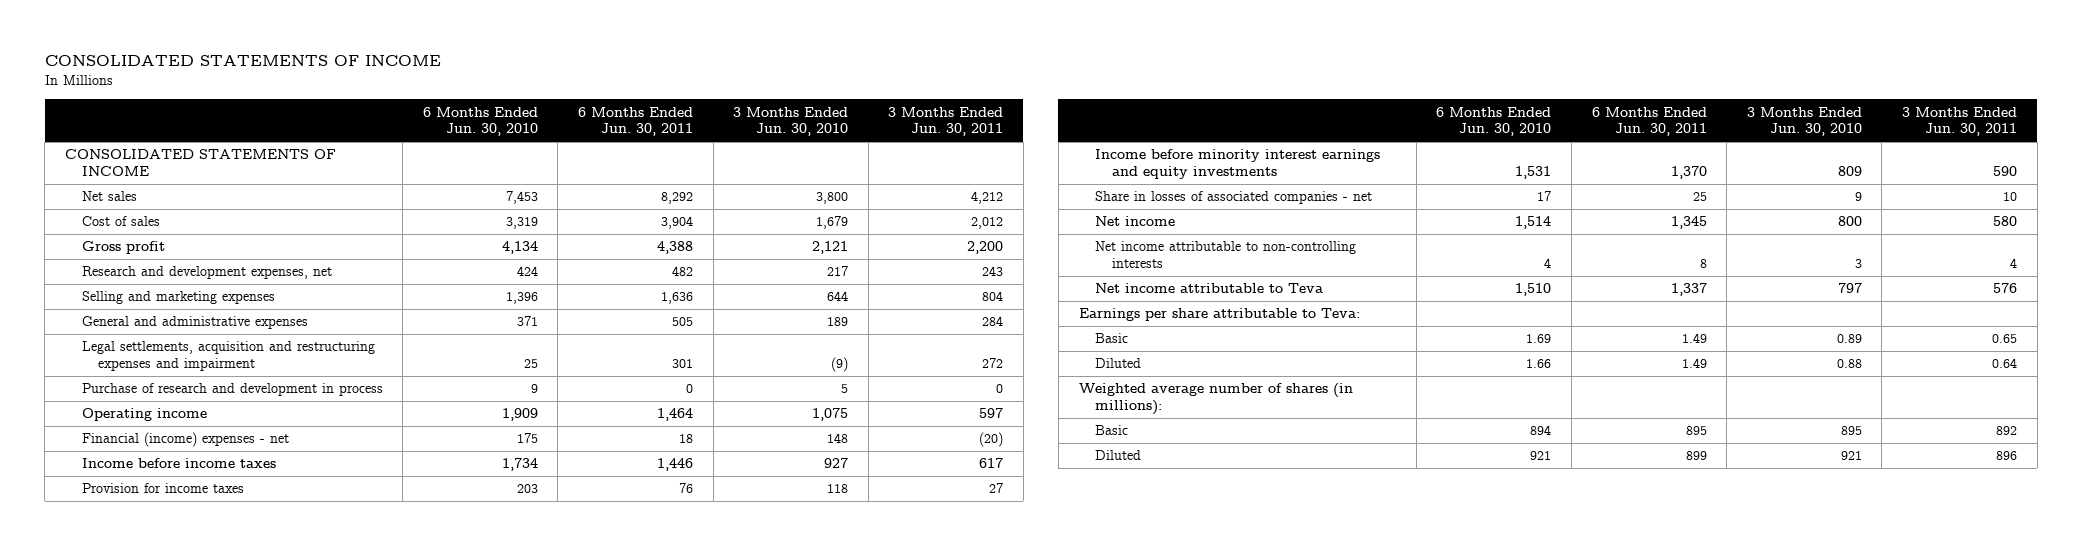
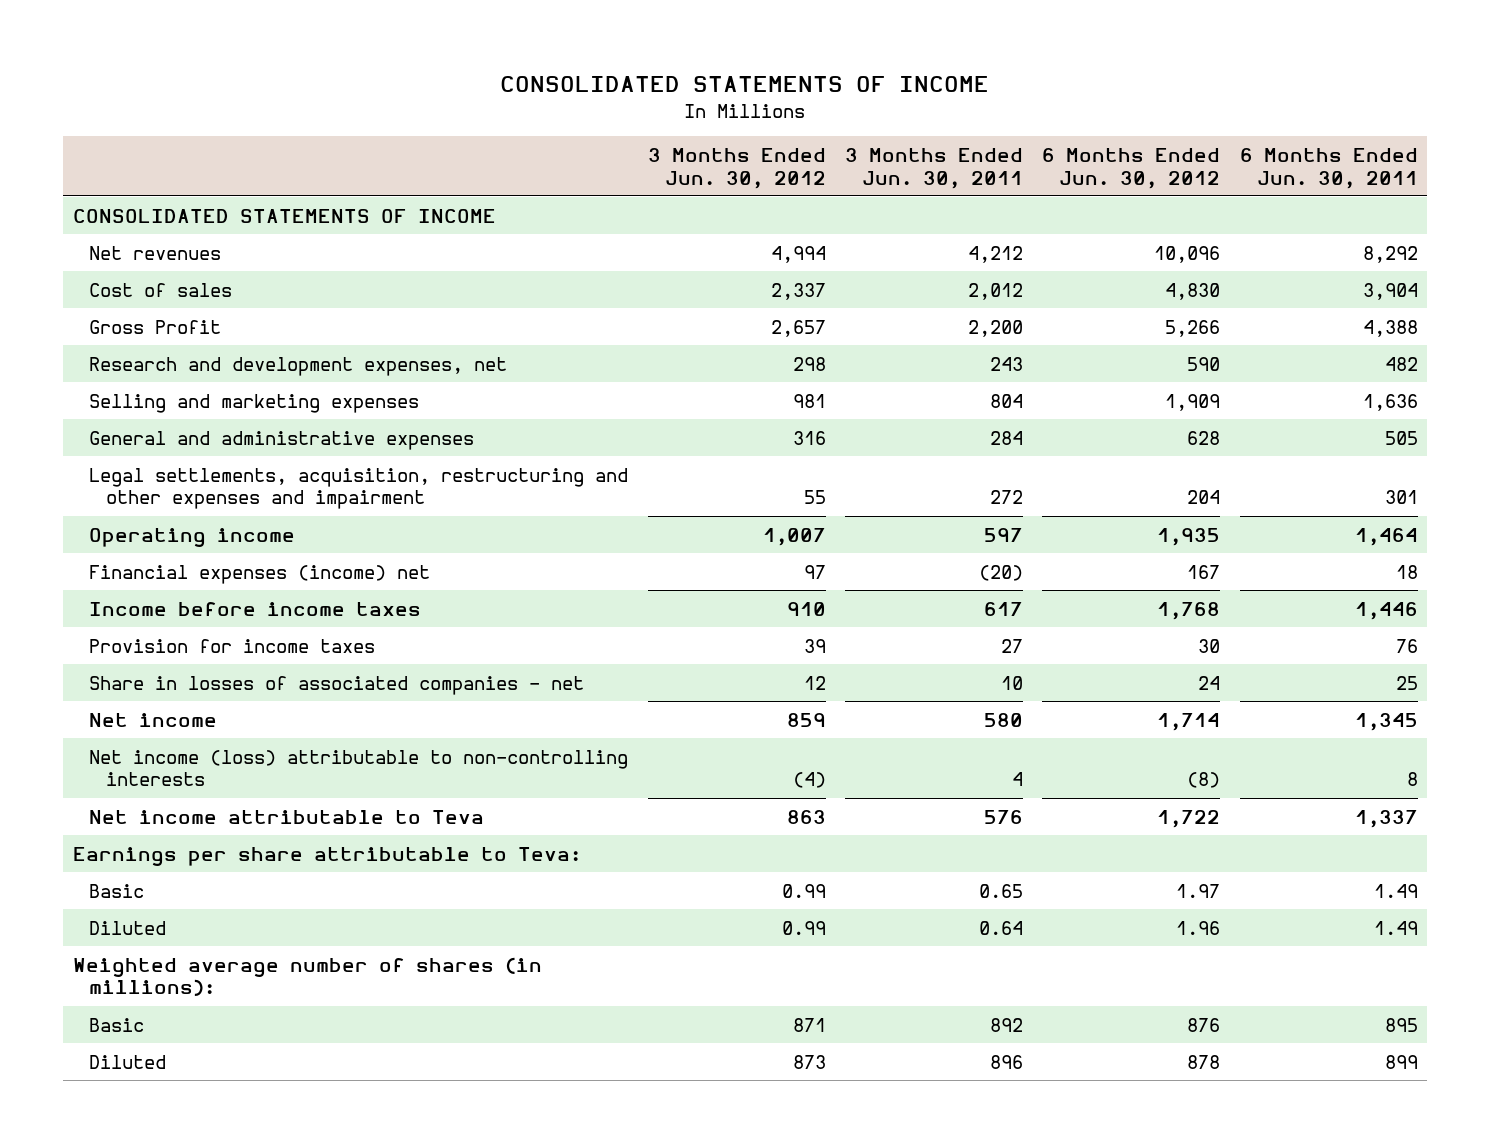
[422,106,538,137] 6 Months Ended Jun. 30, 2010 -> none
[733,106,849,137] 3 Months Ended Jun. 30, 2010 -> none
none -> [647,147,826,189] 3 Months Ended Jun. 30, 2012
none -> [1042,147,1221,189] 6 Months Ended Jun. 30, 2012
[81,191,137,202] Net sales -> [89,245,222,260] Net revenues
[81,241,165,255] Gross profit -> [89,319,222,334] Gross Profit
[81,383,383,397] Purchase of research and development in process -> none
[81,341,375,372] Legal settlements, acquisition and restructuring expenses and impairment -> [89,467,629,510] Legal settlements, acquisition, restructuring and other expenses and impairment
[81,432,289,448] Financial (income) expenses - net -> [89,564,431,584] Financial expenses (income) net
[1095,149,1381,180] Income before minority interest earnings and equity investments -> none
[1095,241,1357,269] Net income attributable to non-controlling interests -> [89,749,629,787] Net income (loss) attributable to non-controlling interests

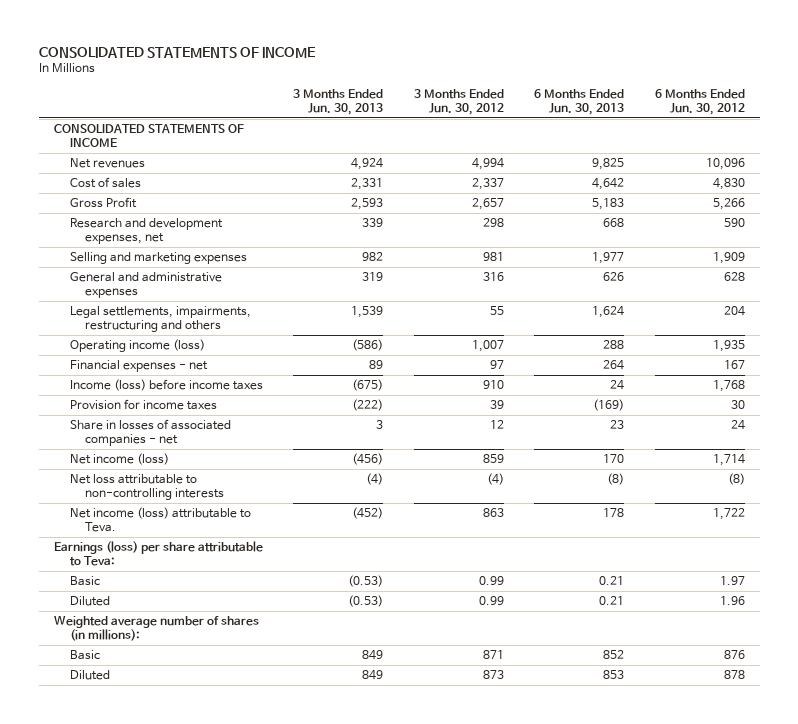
[844,147,1023,189] 3 Months Ended Jun. 30, 2011 -> none
[1239,147,1418,189] 6 Months Ended Jun. 30, 2011 -> none
none -> [293,89,384,116] 3 Months Ended Jun. 30, 2013
none -> [534,89,625,116] 6 Months Ended Jun. 30, 2013
[89,467,629,510] Legal settlements, acquisition, restructuring and other expenses and impairment -> [69,306,251,333] Legal settlements, impairments, restructuring and others
[89,527,296,547] Operating income -> [69,339,205,353] Operating income (loss)
[89,564,431,584] Financial expenses (income) net -> [69,360,208,373] Financial expenses - net
[89,601,422,616] Income before income taxes -> [69,379,263,392] Income (loss) before income taxes
[89,712,218,727] Net income -> [69,453,169,466] Net income (loss)
[89,749,629,787] Net income (loss) attributable to non-controlling interests -> [69,474,225,501] Net loss attributable to non-controlling interests
[89,809,485,824] Net income attributable to Teva -> [69,507,251,533] Net income (loss) attributable to Teva.
[72,846,581,866] Earnings per share attributable to Teva: -> [53,541,263,567] Earnings (loss) per share attributable to Teva:

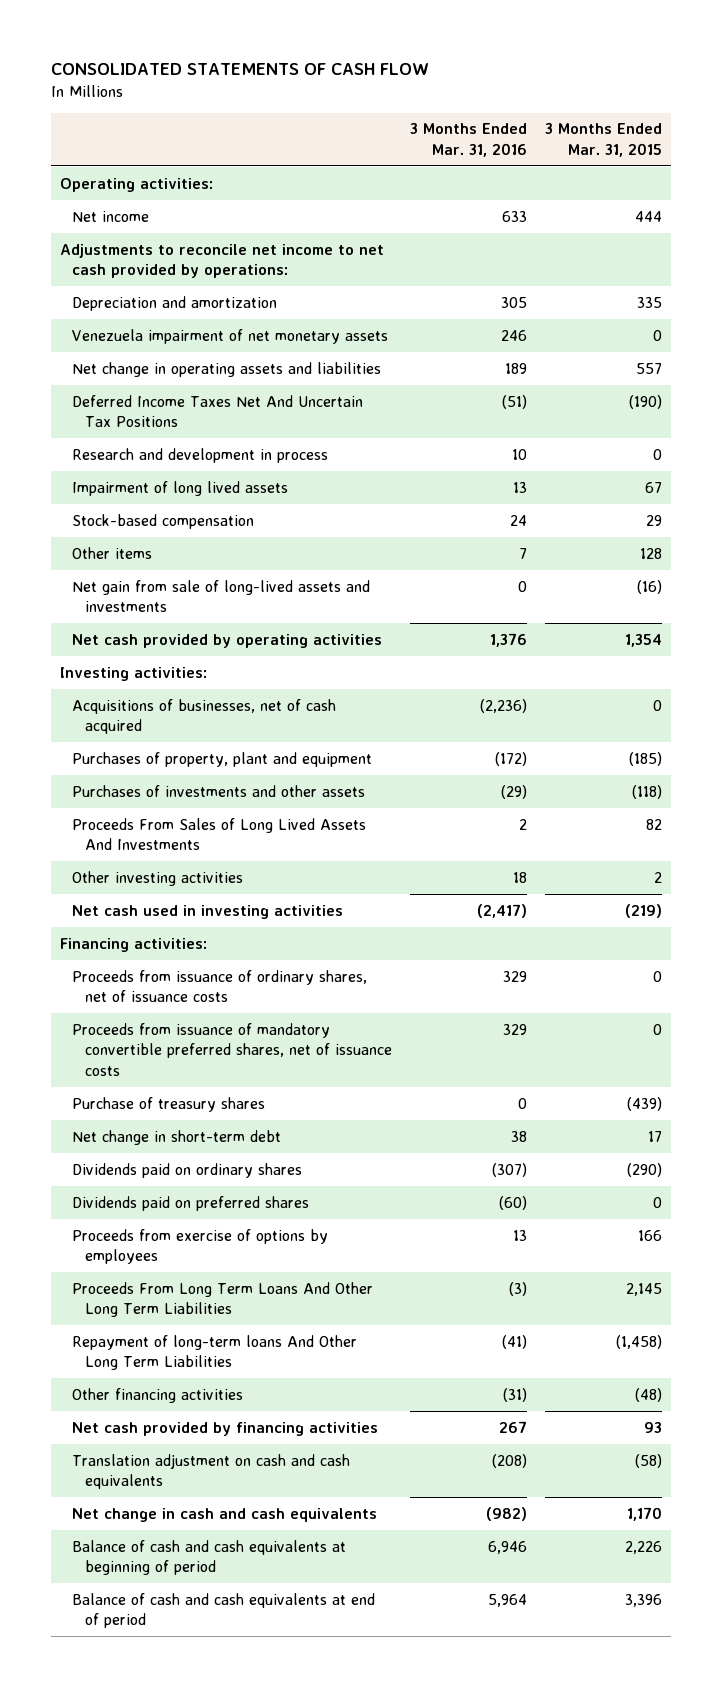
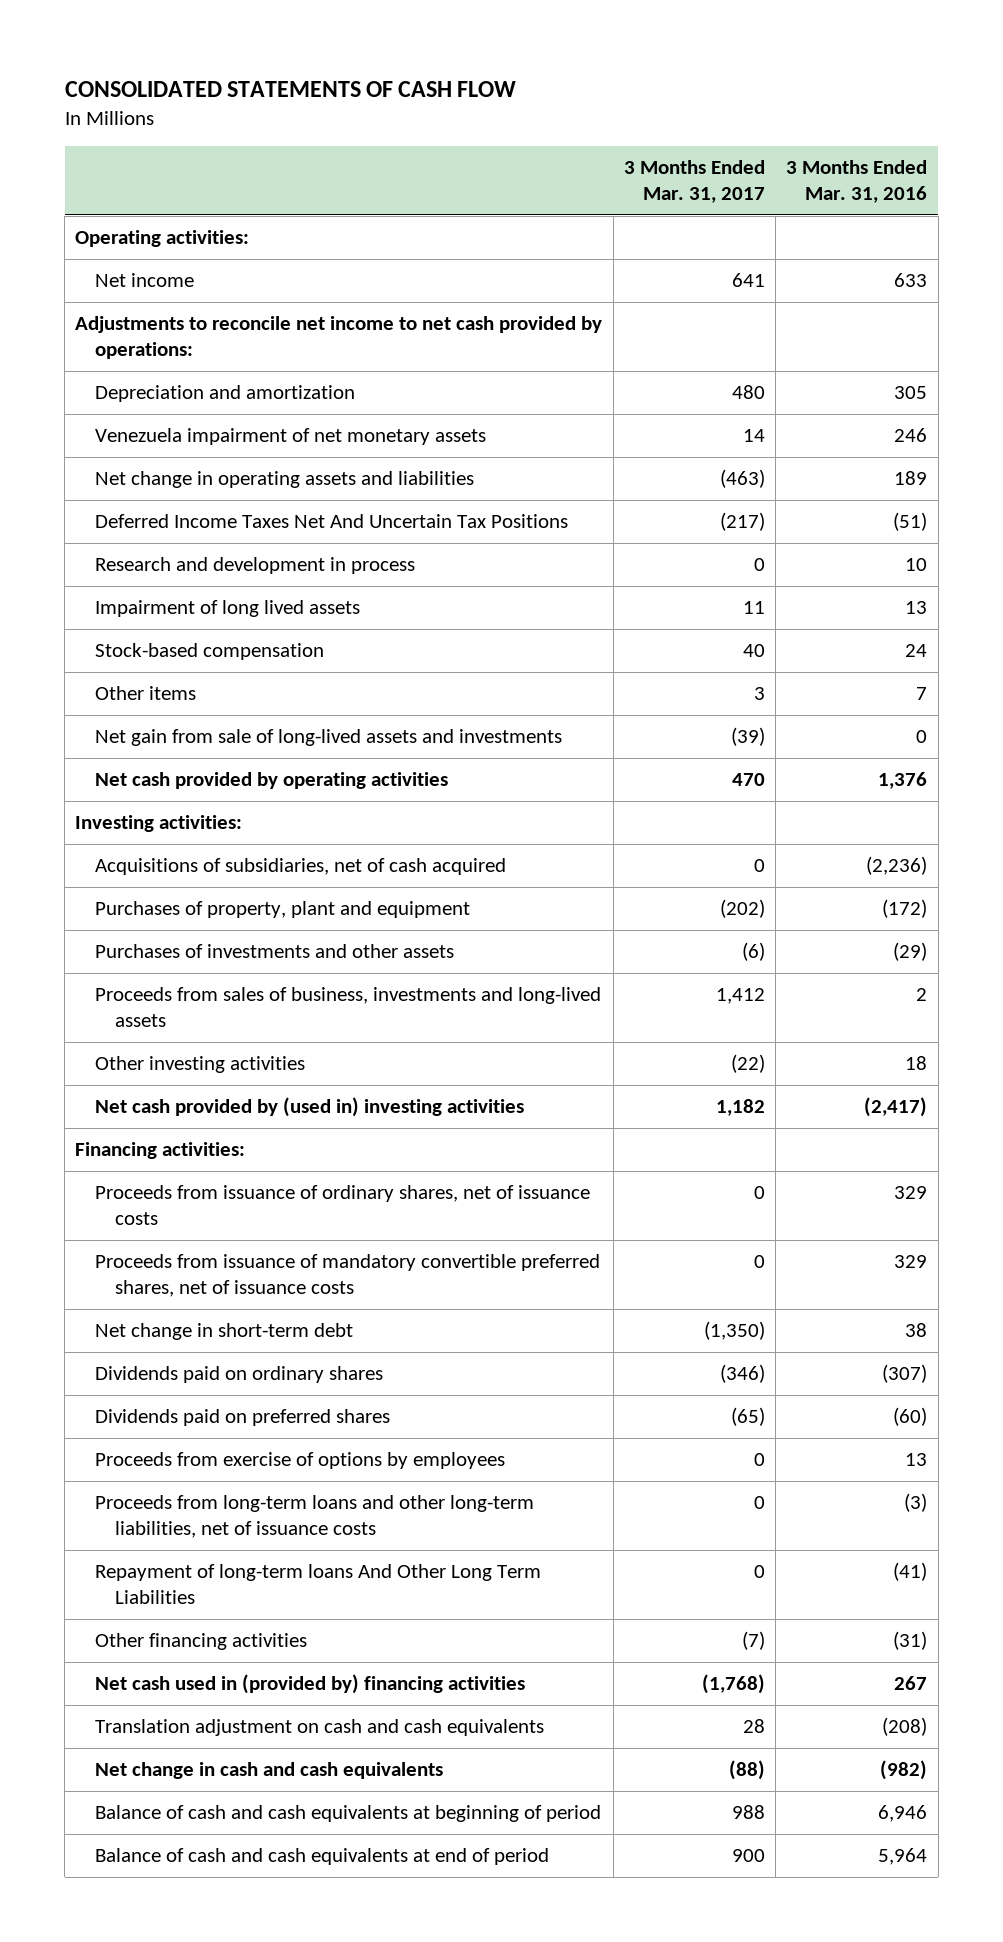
[544,123,662,157] 3 Months Ended Mar. 31, 2015 -> none
none -> [623,159,765,203] 3 Months Ended Mar. 31, 2017
[72,698,337,735] Acquisitions of businesses, net of cash acquired -> [95,858,507,876] Acquisitions of subsidiaries, net of cash acquired
[72,817,367,851] Proceeds From Sales of Long Lived Assets And Investments -> [95,987,602,1028] Proceeds from sales of business, investments and long-lived assets
[72,904,344,919] Net cash used in investing activities -> [95,1097,525,1118] Net cash provided by (used in) investing activities
[72,1096,266,1112] Purchase of treasury shares -> none
[72,1281,374,1318] Proceeds From Long Term Loans And Other Long Term Liabilities -> [95,1495,535,1539] Proceeds from long-term loans and other long-term liabilities, net of issuance costs
[72,1421,379,1436] Net cash provided by financing activities -> [95,1674,526,1695] Net cash used in (provided by) financing activities

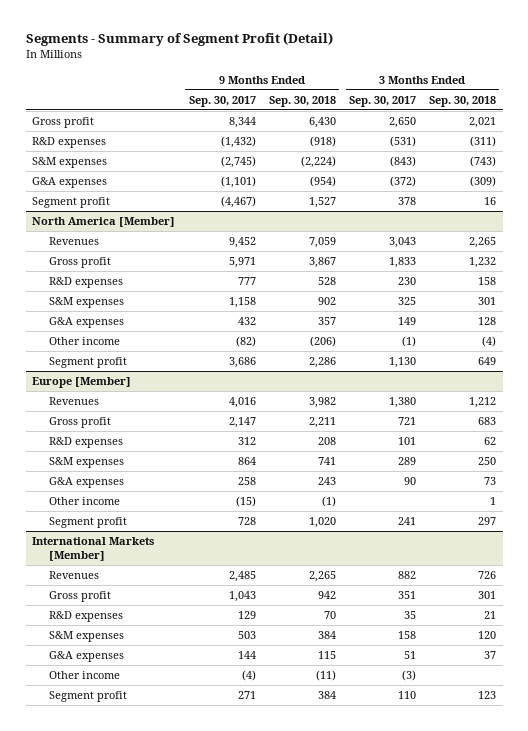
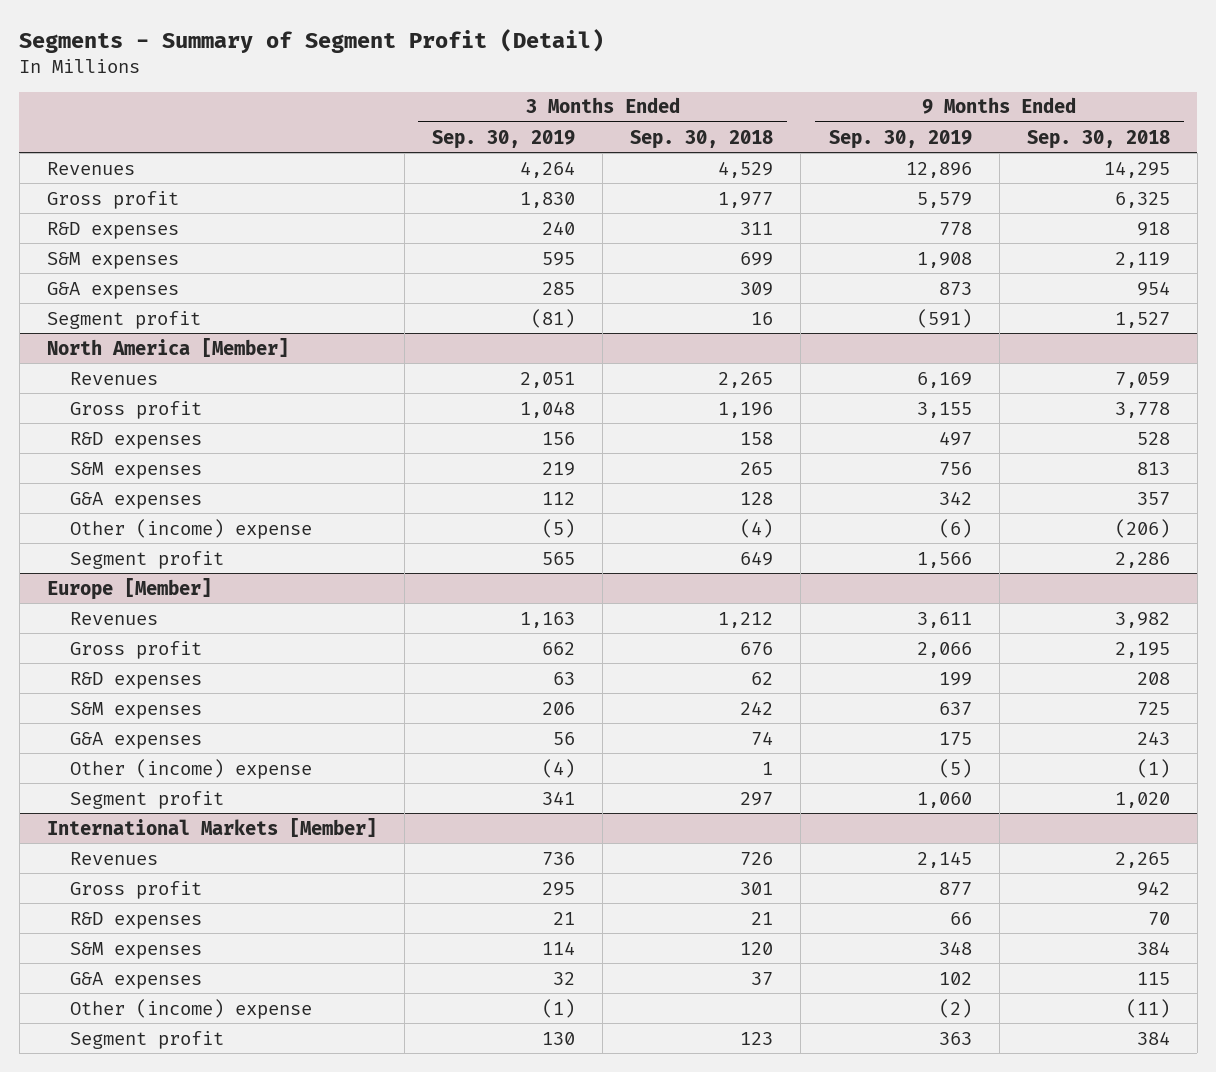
[188,95,256,107] Sep. 30, 2017 -> none
[348,95,416,107] Sep. 30, 2017 -> none
none -> [431,129,575,149] Sep. 30, 2019
none -> [828,129,972,149] Sep. 30, 2019
none -> [46,161,135,175] Revenues
[308,117,336,129] 6,430 -> [1114,191,1170,208] 6,325
[469,117,497,129] 2,021 -> [718,191,774,208] 1,977
[309,136,336,148] (918) -> [1136,221,1170,236] 918
[470,136,497,148] (311) -> [740,221,774,235] 311
[300,156,336,169] (2,224) -> [1114,251,1170,268] 2,119
[470,156,497,168] (743) -> [740,251,774,266] 699
[309,176,336,188] (954) -> [1136,280,1170,296] 954
[470,176,497,188] (309) -> [740,281,774,296] 309
[308,257,336,269] 3,867 -> [1114,401,1170,418] 3,778
[469,257,497,269] 1,232 -> [718,401,774,418] 1,196
[317,297,336,306] 902 -> [1136,461,1170,475] 813
[478,297,497,306] 301 -> [740,461,774,475] 265
[48,337,120,346] Other income -> [70,518,313,539] Other (income) expense
[308,417,336,429] 2,211 -> [1114,641,1170,658] 2,195
[478,417,497,426] 683 -> [740,641,774,655] 676
[317,457,336,466] 741 -> [1136,701,1170,715] 725
[478,457,497,466] 250 -> [740,700,774,715] 242
[484,477,497,486] 73 -> [751,730,774,745] 74
[48,497,120,506] Other income -> [70,758,313,779] Other (income) expense
[48,671,120,680] Other income -> [70,998,313,1019] Other (income) expense

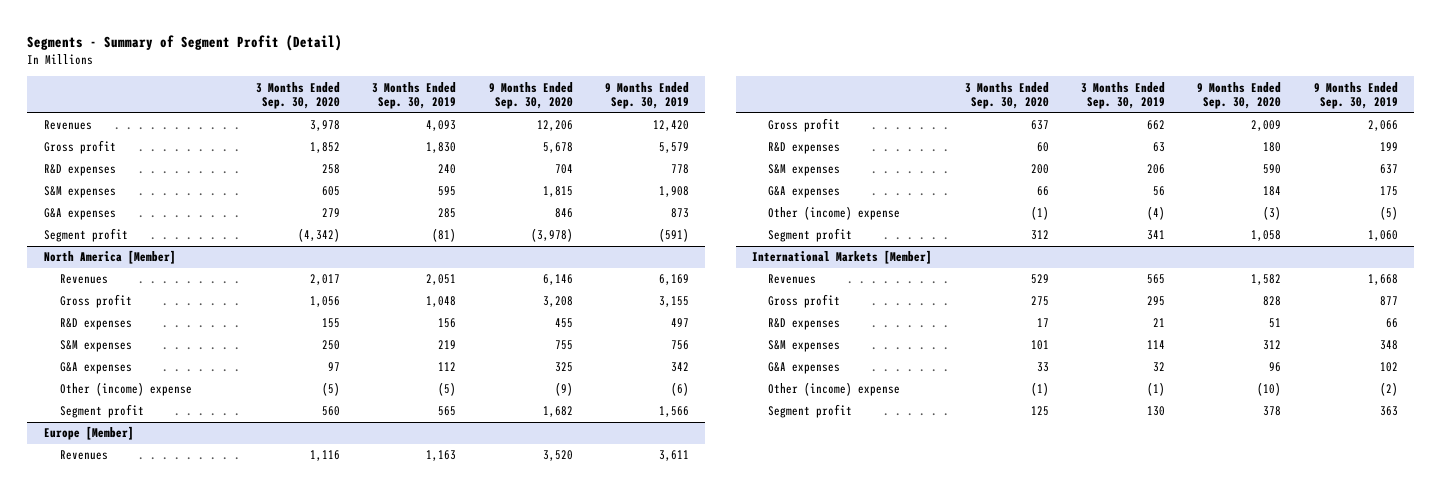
[630,129,774,149] Sep. 30, 2018 -> none
[1026,129,1170,149] Sep. 30, 2018 -> none
none -> [255,81,340,110] 3 Months Ended Sep. 30, 2020
none -> [488,81,573,110] 9 Months Ended Sep. 30, 2020
[519,160,575,178] 4,264 -> [426,120,457,132] 4,093
[905,161,972,178] 12,896 -> [652,120,689,132] 12,420
[541,851,575,865] 736 -> [1147,274,1166,285] 565
[916,850,972,868] 2,145 -> [1367,274,1398,286] 1,668

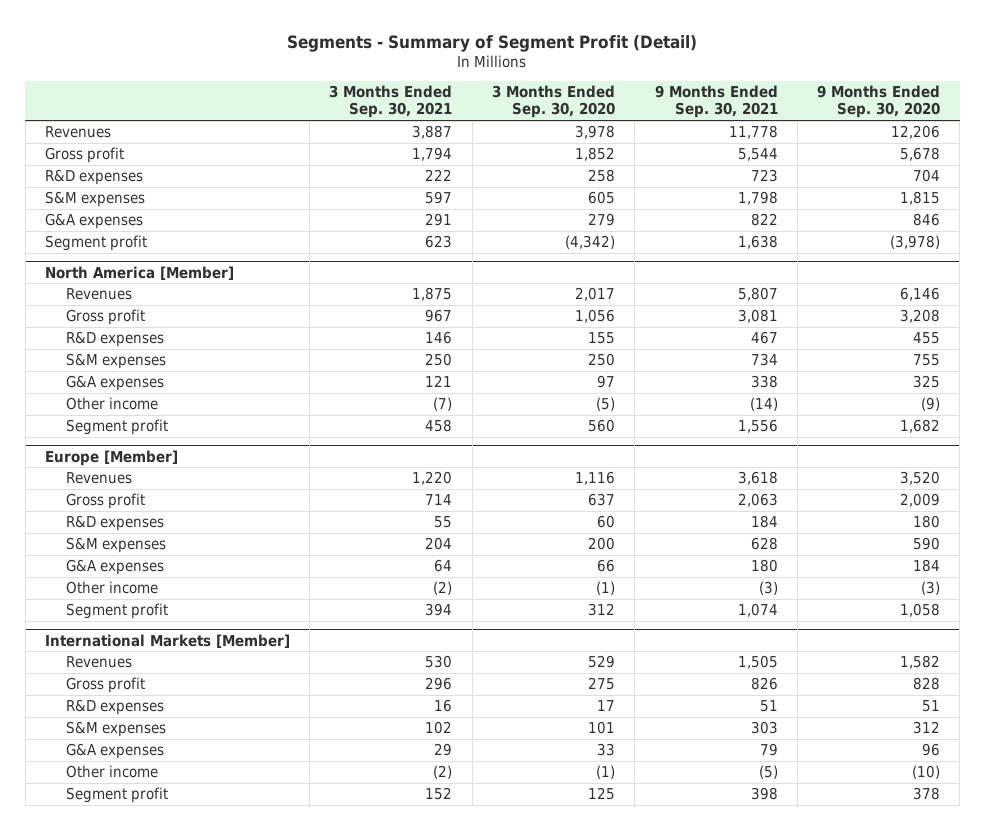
[372,81,457,110] 3 Months Ended Sep. 30, 2019 -> none
[604,81,689,110] 9 Months Ended Sep. 30, 2019 -> none
none -> [329,85,453,119] 3 Months Ended Sep. 30, 2021
none -> [654,85,778,119] 9 Months Ended Sep. 30, 2021
[59,382,192,397] Other (income) expense -> [65,397,158,411] Other income
[768,206,901,221] Other (income) expense -> [65,581,158,595] Other income
[768,382,901,397] Other (income) expense -> [65,765,158,779] Other income

